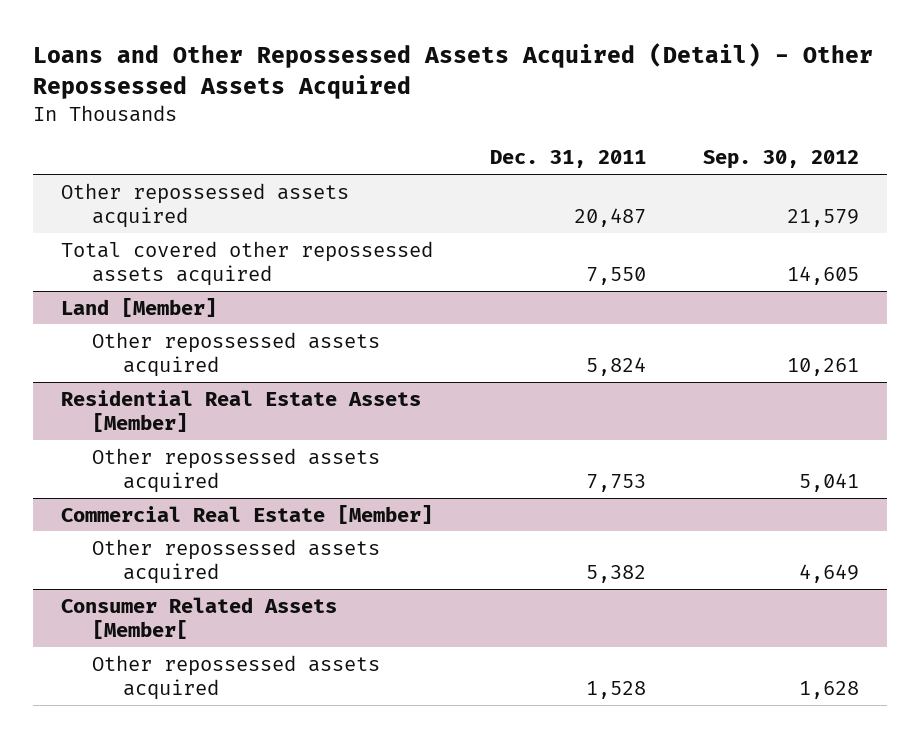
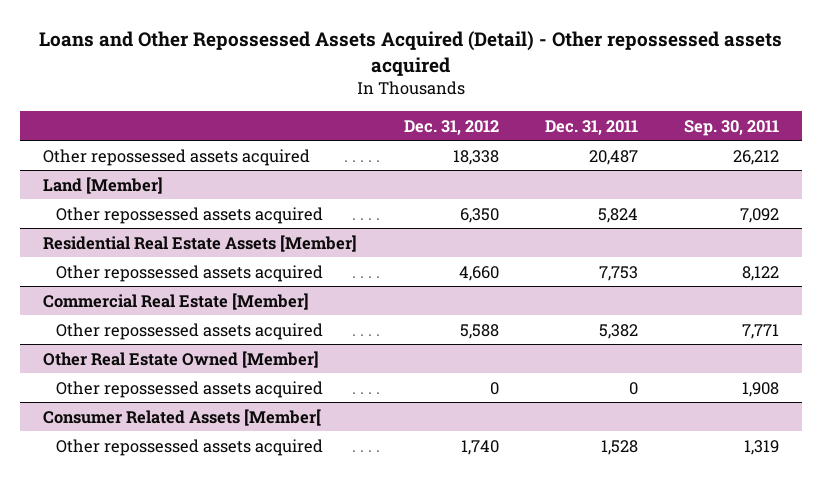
[32,43,873,100] Loans and Other Repossessed Assets Acquired (Detail) - Other Repossessed Assets Acquired -> [39,31,783,76] Loans and Other Repossessed Assets Acquired (Detail) - Other repossessed assets acquired
[702,150,859,170] Sep. 30, 2012 -> none
none -> [403,119,499,135] Dec. 31, 2012
none -> [684,119,780,136] Sep. 30, 2011
[61,240,434,287] Total covered other repossessed assets acquired -> none
none -> [43,350,320,368] Other Real Estate Owned [Member]
none -> [55,380,323,398] Other repossessed assets acquired

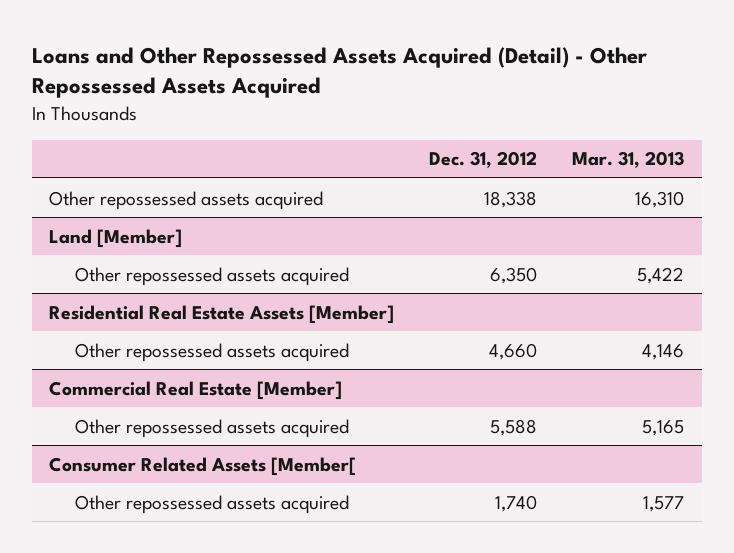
[39,31,783,76] Loans and Other Repossessed Assets Acquired (Detail) - Other repossessed assets acquired -> [32,46,648,99] Loans and Other Repossessed Assets Acquired (Detail) - Other Repossessed Assets Acquired
[544,119,638,135] Dec. 31, 2011 -> none
[684,119,780,136] Sep. 30, 2011 -> none
none -> [572,151,685,169] Mar. 31, 2013
[43,350,320,368] Other Real Estate Owned [Member] -> none
[55,380,323,398] Other repossessed assets acquired -> none

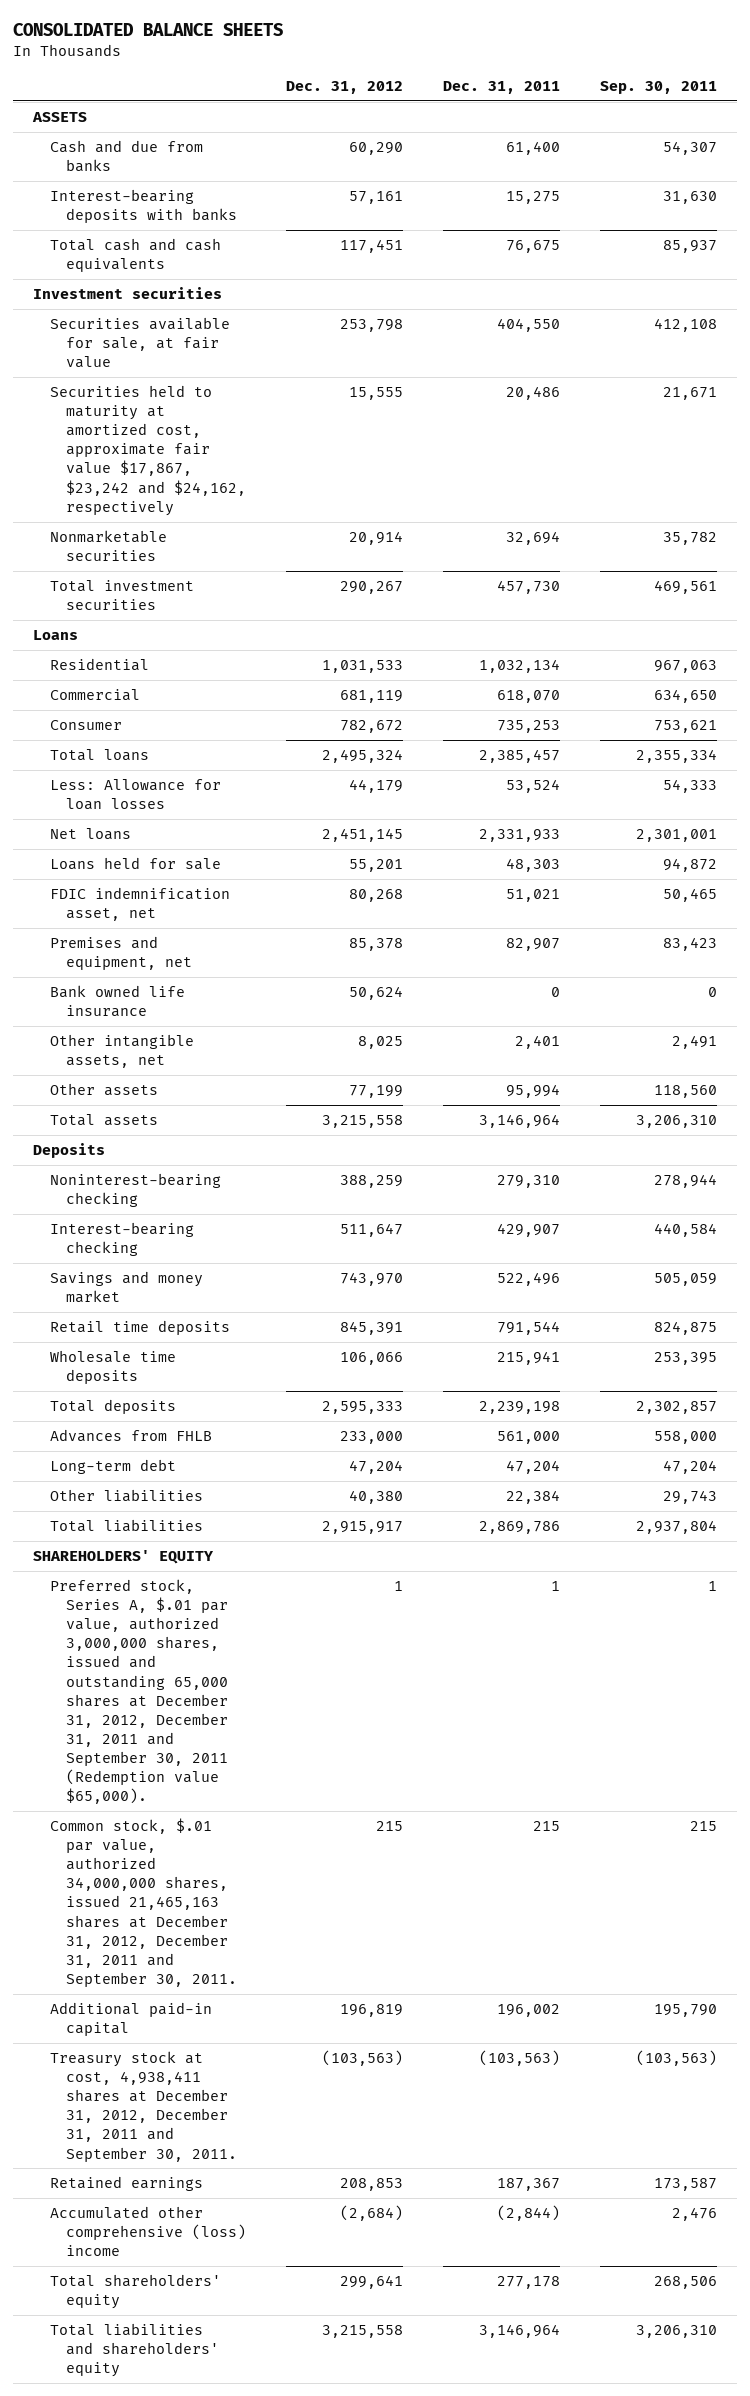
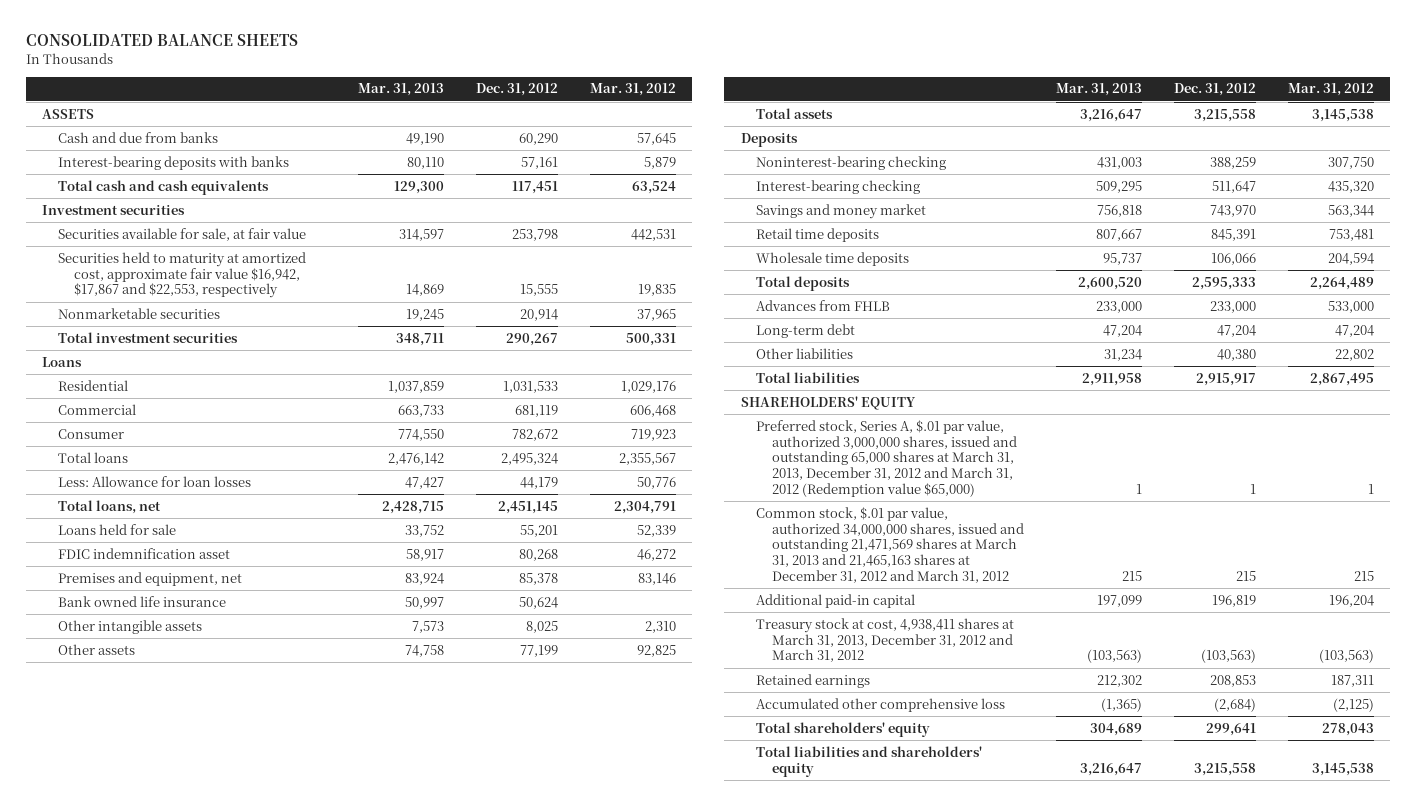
[443,80,561,94] Dec. 31, 2011 -> none
[599,80,717,94] Sep. 30, 2011 -> none
none -> [357,83,444,97] Mar. 31, 2013
none -> [590,83,677,97] Mar. 31, 2012
[49,385,247,516] Securities held to maturity at amortized cost, approximate fair value $17,867, $23,242 and $24,162, respectively -> [57,251,306,299] Securities held to maturity at amortized cost, approximate fair value $16,942, $17,867 and $22,553, respectively
[49,828,131,841] Net loans -> [57,499,161,514] Total loans, net
[49,887,230,922] FDIC indemnification asset, net -> [57,547,230,559] FDIC indemnification asset
[49,1034,194,1069] Other intangible assets, net -> [57,619,202,634] Other intangible assets
[49,1579,229,1804] Preferred stock, Series A, $.01 par value, authorized 3,000,000 shares, issued and outstanding 65,000 shares at December 31, 2012, December 31, 2011 and September 30, 2011 (Redemption value $65,000). -> [756,419,1017,498] Preferred stock, Series A, $.01 par value, authorized 3,000,000 shares, issued and outstanding 65,000 shares at March 31, 2013, December 31, 2012 and March 31, 2012 (Redemption value $65,000)
[49,1818,238,1987] Common stock, $.01 par value, authorized 34,000,000 shares, issued 21,465,163 shares at December 31, 2012, December 31, 2011 and September 30, 2011. -> [756,506,1024,584] Common stock, $.01 par value, authorized 34,000,000 shares, issued and outstanding 21,471,569 shares at March 31, 2013 and 21,465,163 shares at December 31, 2012 and March 31, 2012
[49,2051,238,2162] Treasury stock at cost, 4,938,411 shares at December 31, 2012, December 31, 2011 and September 30, 2011. -> [756,617,1015,663] Treasury stock at cost, 4,938,411 shares at March 31, 2013, December 31, 2012 and March 31, 2012
[49,2206,247,2257] Accumulated other comprehensive (loss) income -> [756,697,1006,712] Accumulated other comprehensive loss

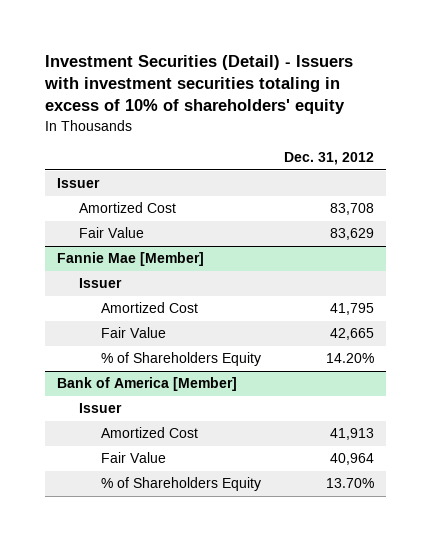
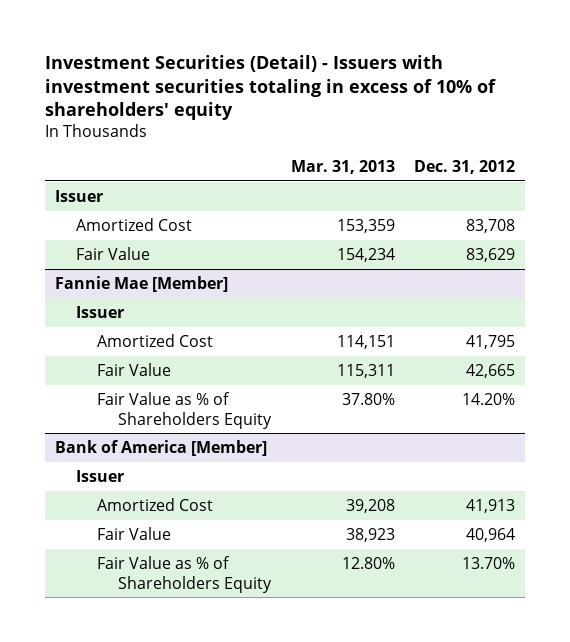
none -> [290,160,395,175] Mar. 31, 2013
[101,352,262,367] % of Shareholders Equity -> [96,391,272,429] Fair Value as % of Shareholders Equity
[101,477,262,492] % of Shareholders Equity -> [96,555,272,593] Fair Value as % of Shareholders Equity

